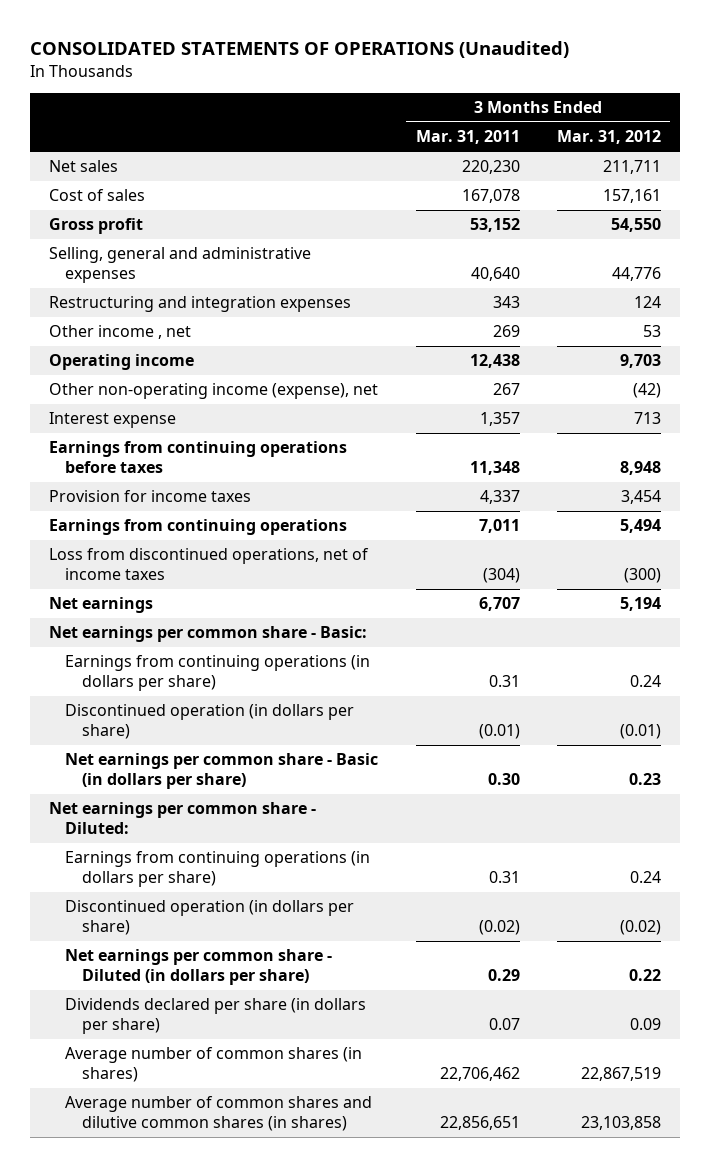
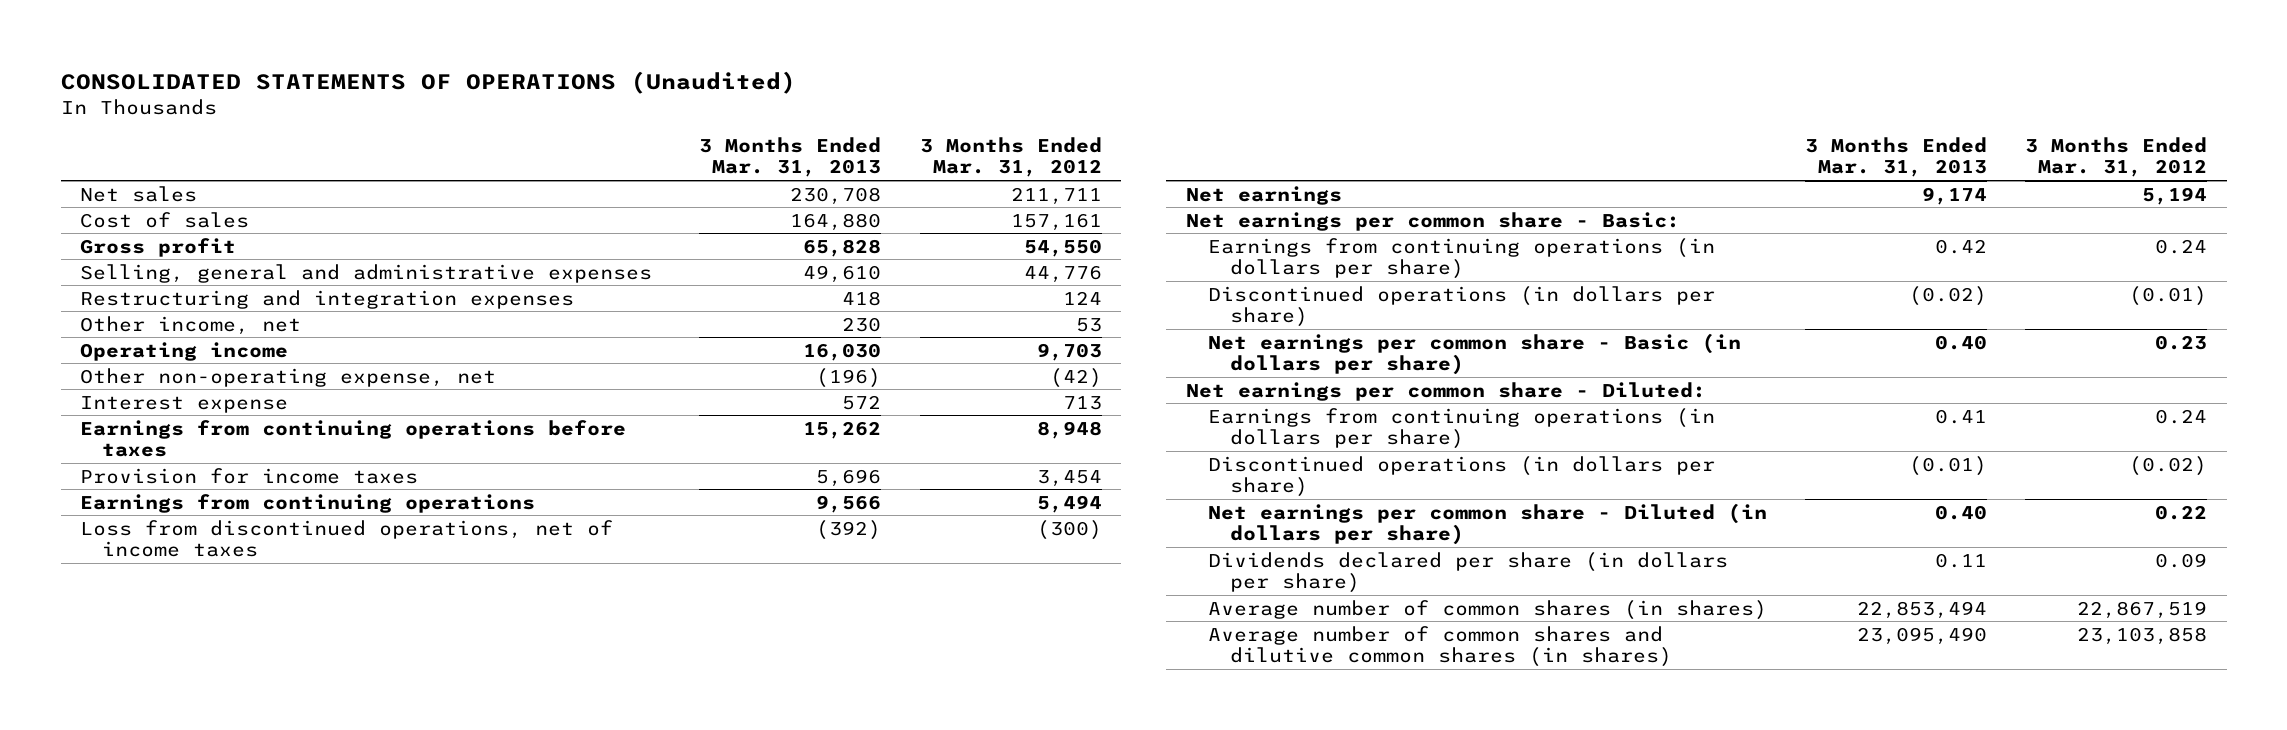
[415,130,520,145] Mar. 31, 2011 -> none
none -> [699,136,882,178] 3 Months Ended Mar. 31, 2013
[48,325,191,340] Other income , net -> [79,315,301,335] Other income, net
[48,383,378,400] Other non-operating income (expense), net -> [79,367,496,387] Other non-operating expense, net
[65,704,355,740] Discontinued operation (in dollars per share) -> [1207,285,1715,328] Discontinued operations (in dollars per share)
[65,900,355,936] Discontinued operation (in dollars per share) -> [1207,455,1715,498] Discontinued operations (in dollars per share)

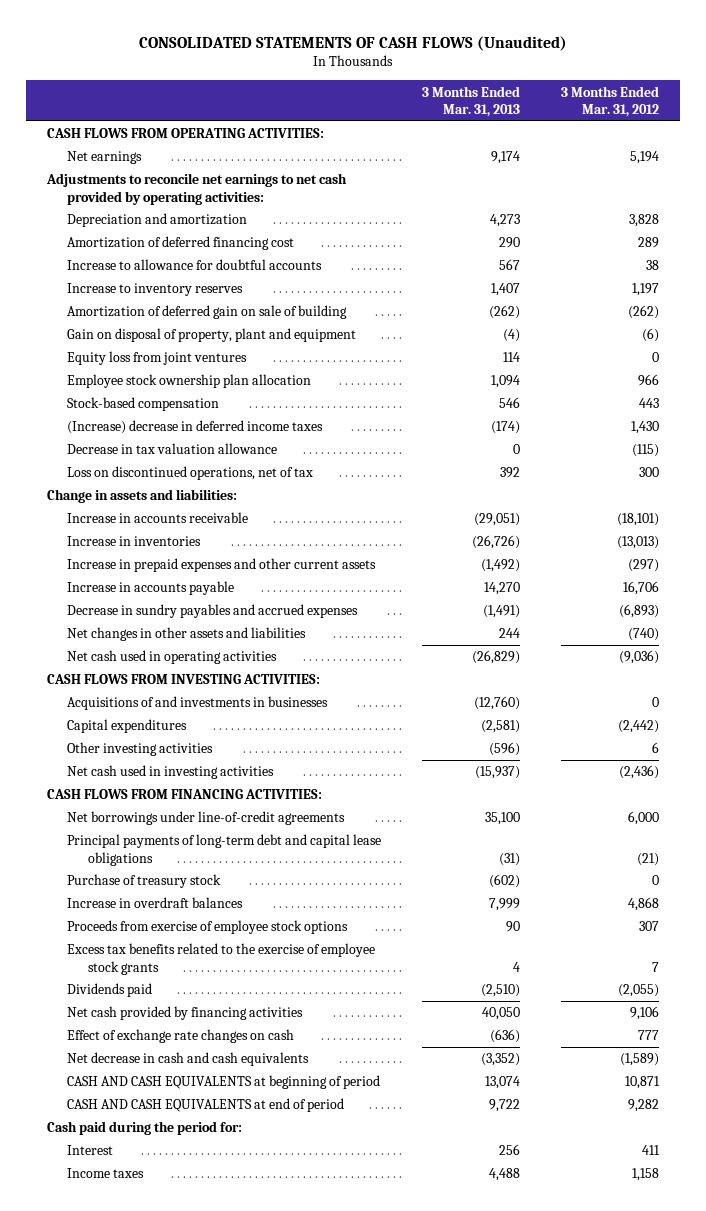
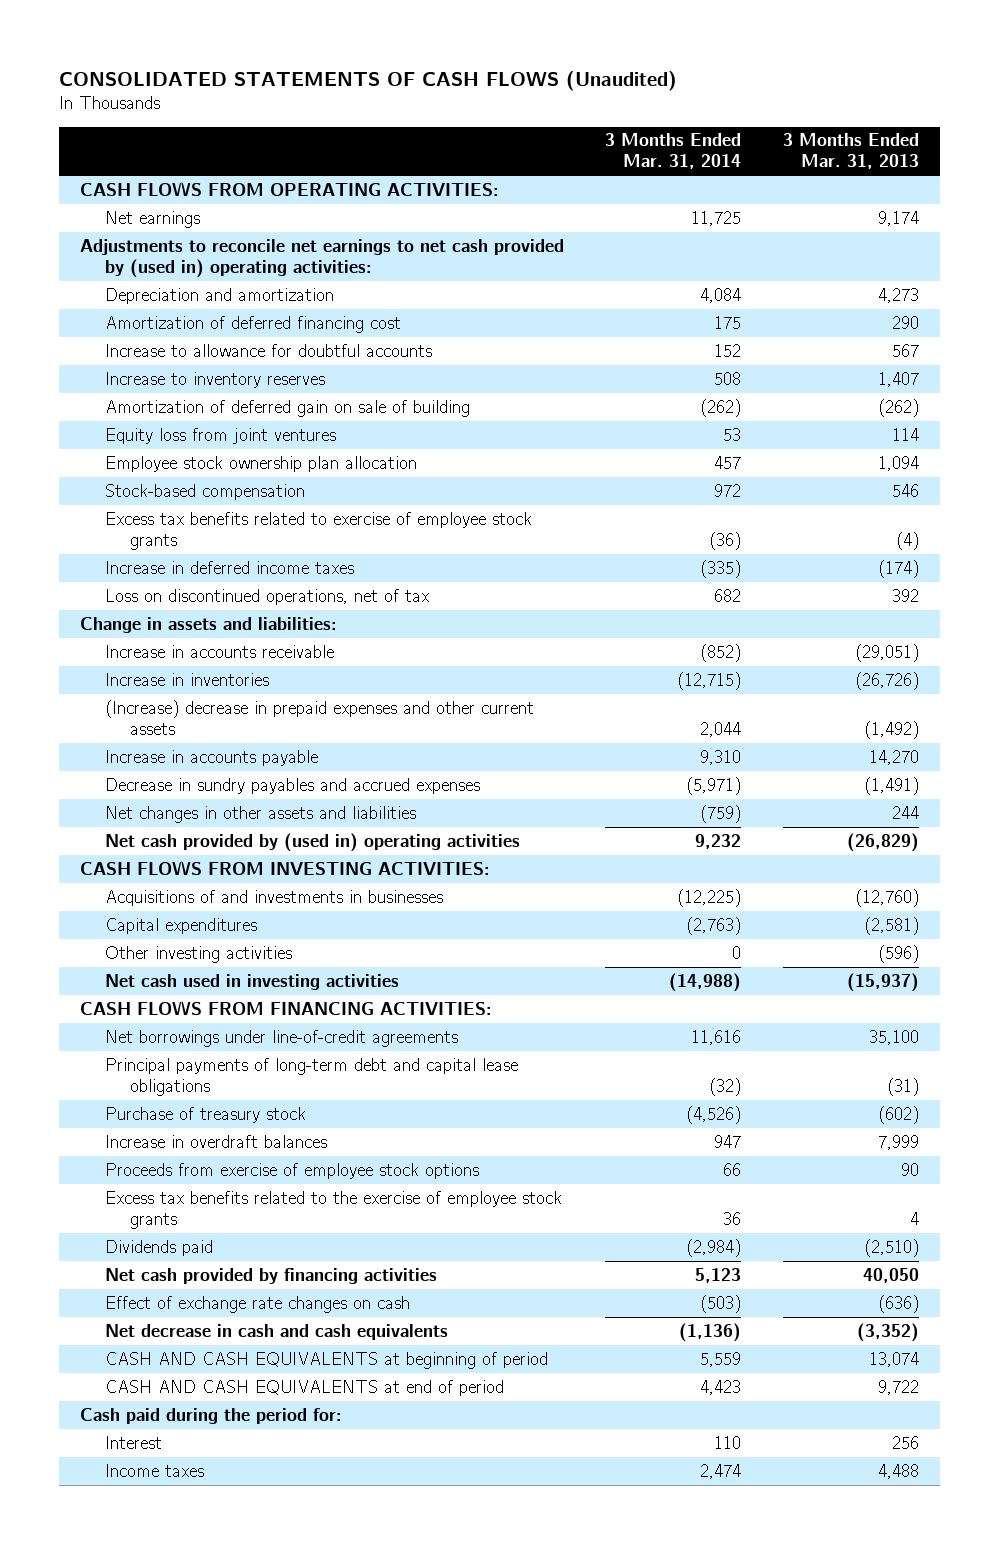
[561,85,660,117] 3 Months Ended Mar. 31, 2012 -> none
none -> [605,133,742,170] 3 Months Ended Mar. 31, 2014
[45,173,347,205] Adjustments to reconcile net earnings to net cash provided by operating activities: -> [79,238,564,278] Adjustments to reconcile net earnings to net cash provided by (used in) operating activities:
[67,328,357,343] Gain on disposal of property, plant and equipment -> none
[67,443,278,455] Decrease in tax valuation allowance -> none
none -> [104,511,532,550] Excess tax benefits related to exercise of employee stock grants
[67,420,324,435] (Increase) decrease in deferred income taxes -> [104,560,354,574] Increase in deferred income taxes
[67,558,377,573] Increase in prepaid expenses and other current assets -> [104,699,534,735] (Increase) decrease in prepaid expenses and other current assets
[67,650,278,665] Net cash used in operating activities -> [104,832,520,852] Net cash provided by (used in) operating activities

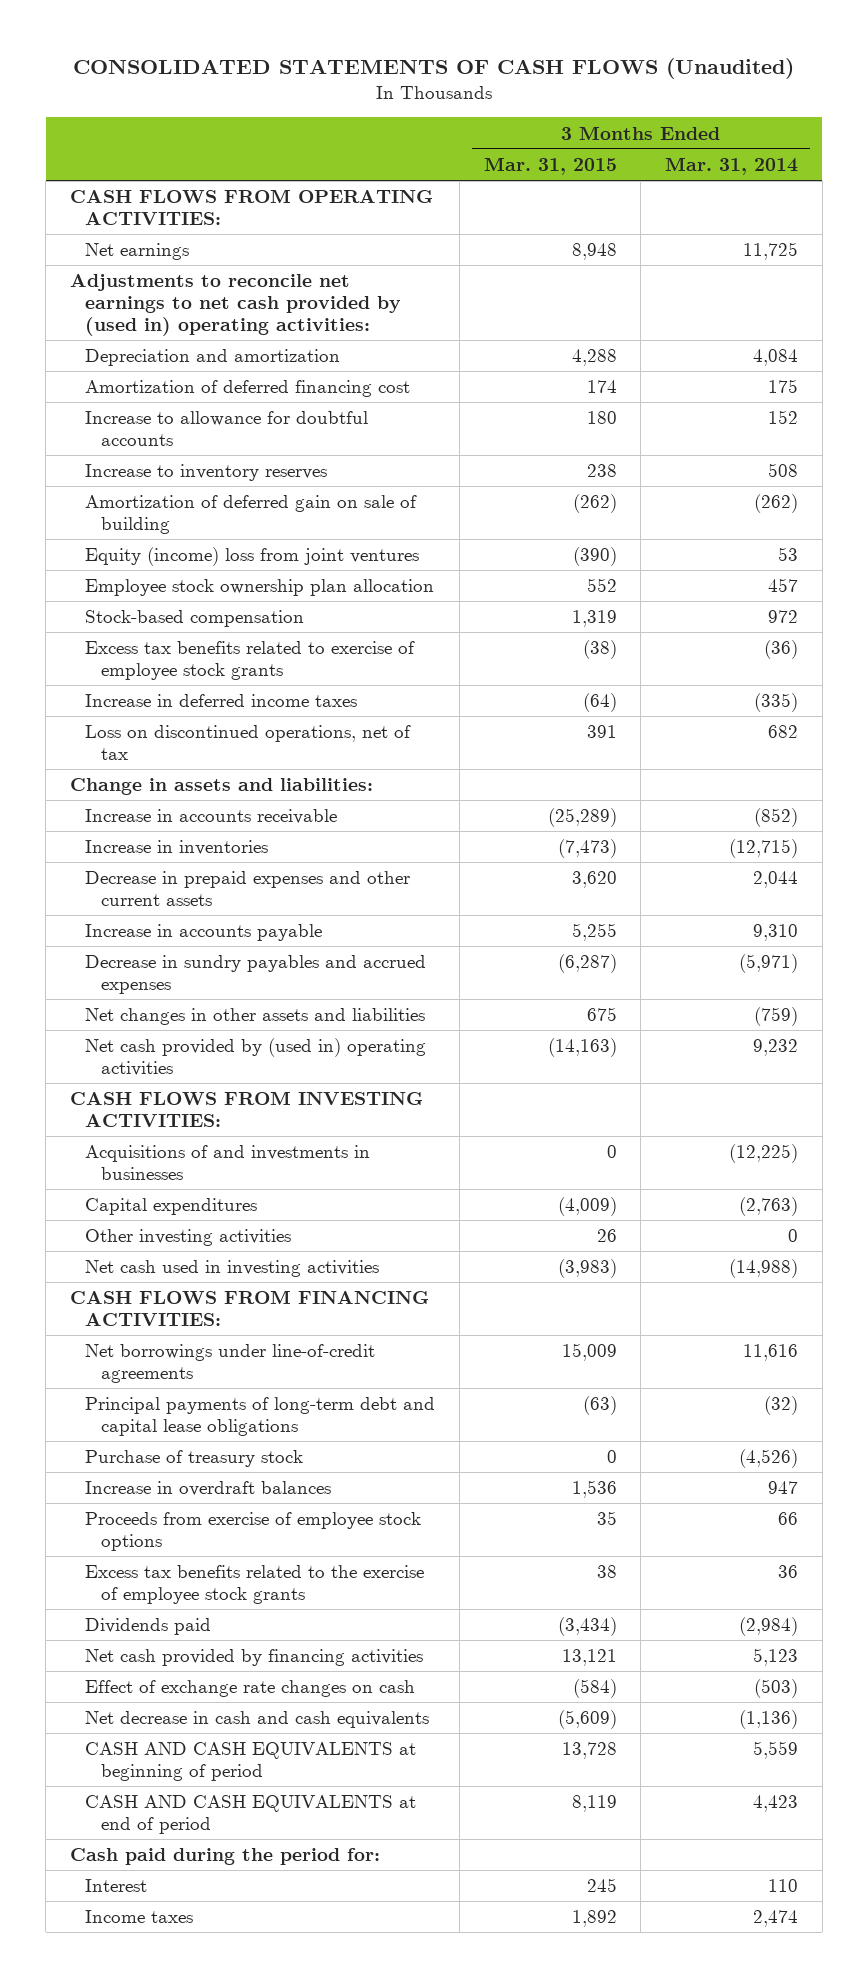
[782,133,919,170] 3 Months Ended Mar. 31, 2013 -> none
none -> [483,156,617,175] Mar. 31, 2015
[104,427,336,444] Equity loss from joint ventures -> [85,547,420,567] Equity (income) loss from joint ventures
[104,699,534,735] (Increase) decrease in prepaid expenses and other current assets -> [85,871,411,906] Decrease in prepaid expenses and other current assets

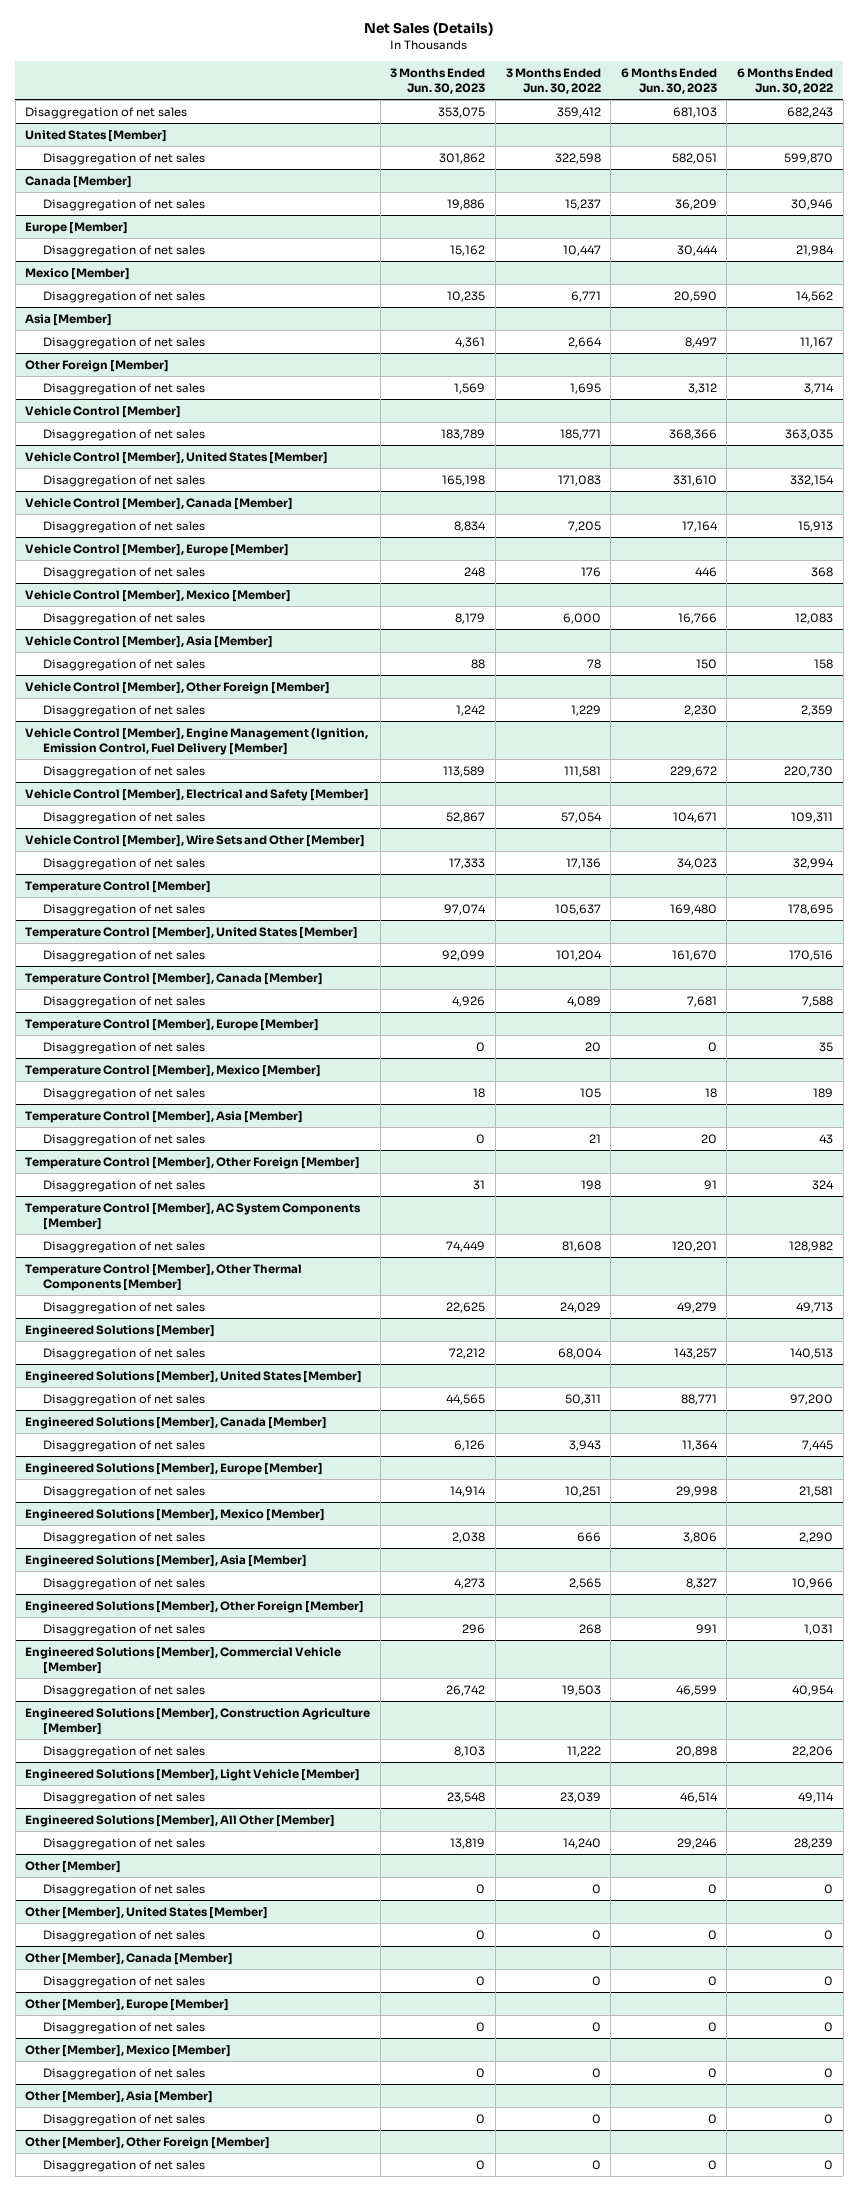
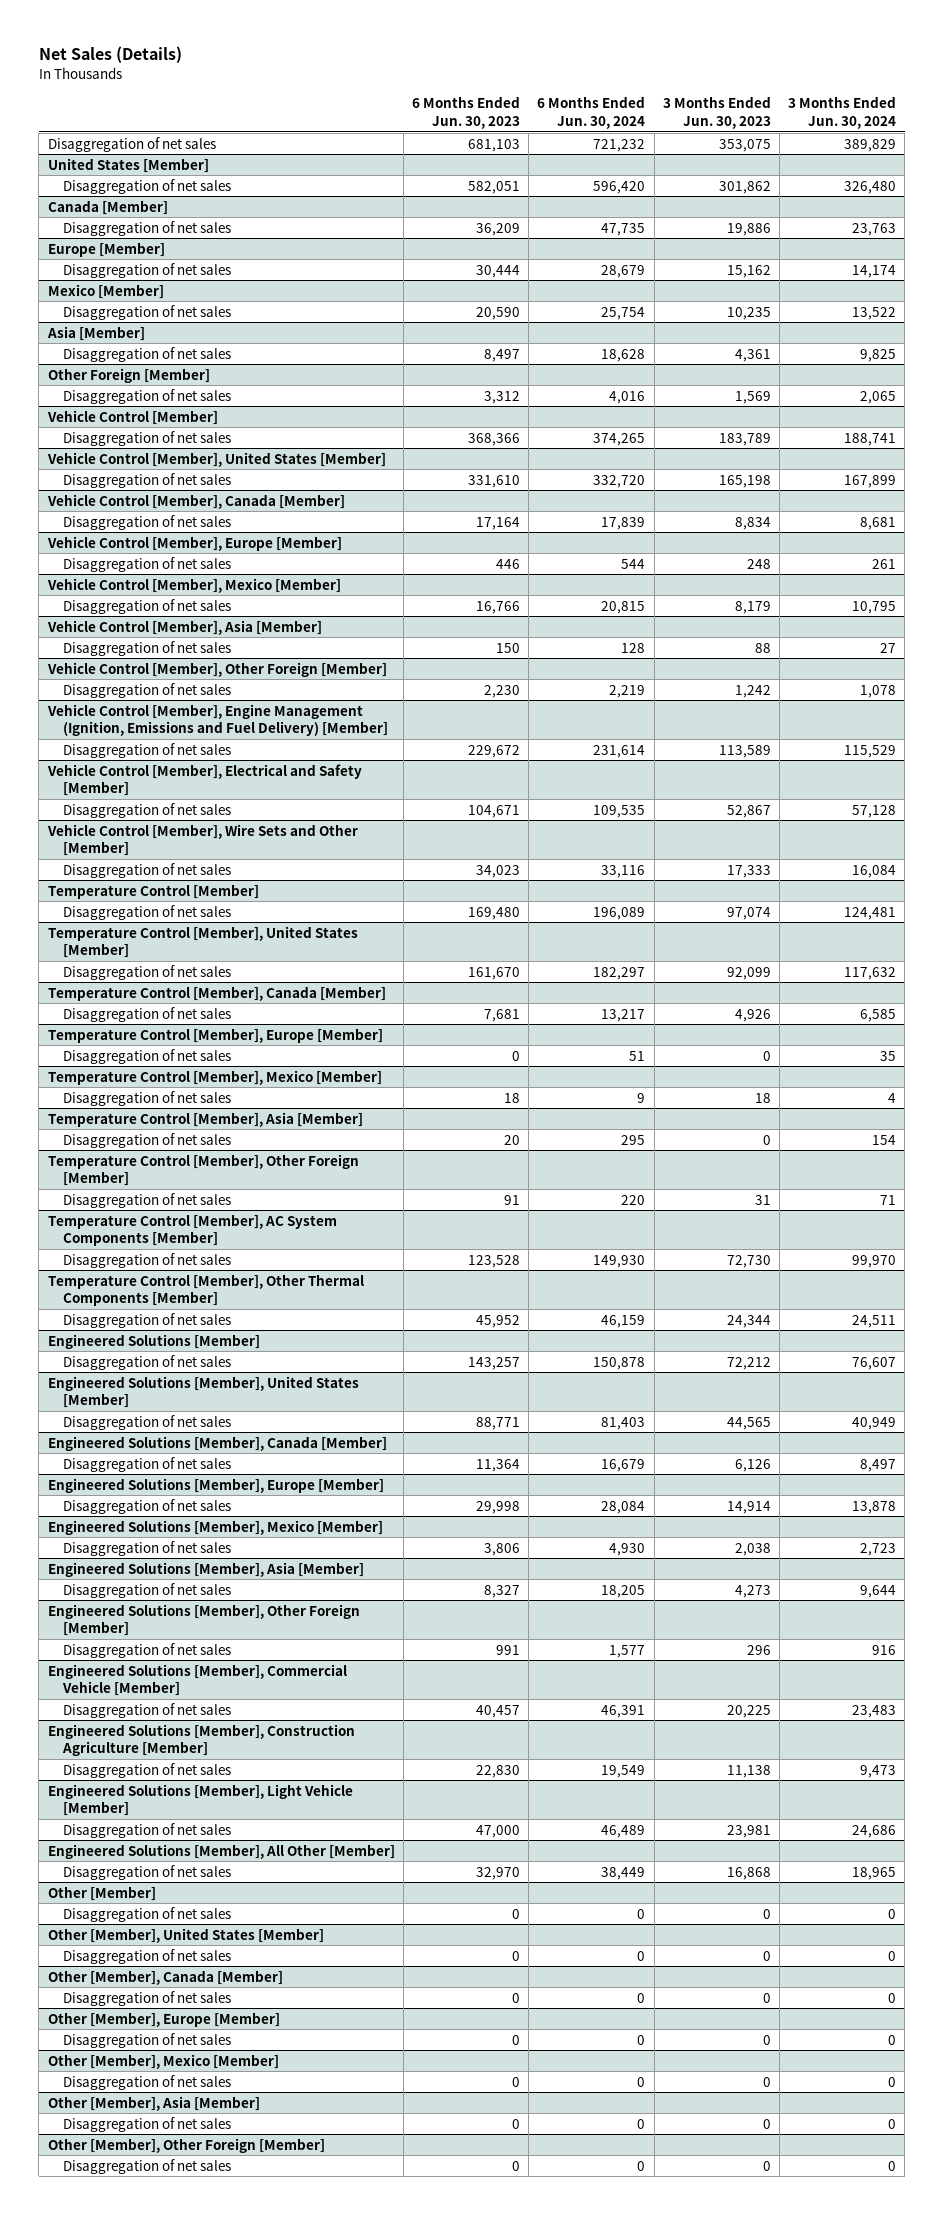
[505,67,601,94] 3 Months Ended Jun. 30, 2022 -> none
[737,67,834,94] 6 Months Ended Jun. 30, 2022 -> none
none -> [537,96,646,129] 6 Months Ended Jun. 30, 2024
none -> [788,96,897,129] 3 Months Ended Jun. 30, 2024
[25,727,369,755] Vehicle Control [Member], Engine Management (Ignition, Emission Control, Fuel Delivery [Member] -> [46,703,388,737] Vehicle Control [Member], Engine Management (Ignition, Emissions and Fuel Delivery) [Member]
[446,1240,486,1252] 74,449 -> [726,1254,771,1268] 72,730
[671,1240,717,1252] 120,201 -> [468,1254,521,1268] 123,528
[446,1301,486,1313] 22,625 -> [726,1314,771,1328] 24,344
[676,1301,717,1313] 49,279 -> [476,1314,521,1328] 45,952
[446,1684,486,1696] 26,742 -> [726,1704,771,1718] 20,225
[675,1684,717,1696] 46,599 -> [476,1704,521,1718] 40,457
[454,1745,486,1757] 8,103 -> [726,1764,771,1778] 11,138
[675,1745,717,1757] 20,898 -> [476,1764,521,1778] 22,830
[447,1791,486,1803] 23,548 -> [726,1824,771,1838] 23,981
[679,1791,718,1803] 46,514 -> [476,1824,521,1838] 47,000
[450,1837,486,1849] 13,819 -> [726,1866,771,1880] 16,868
[676,1837,717,1849] 29,246 -> [476,1866,521,1880] 32,970

